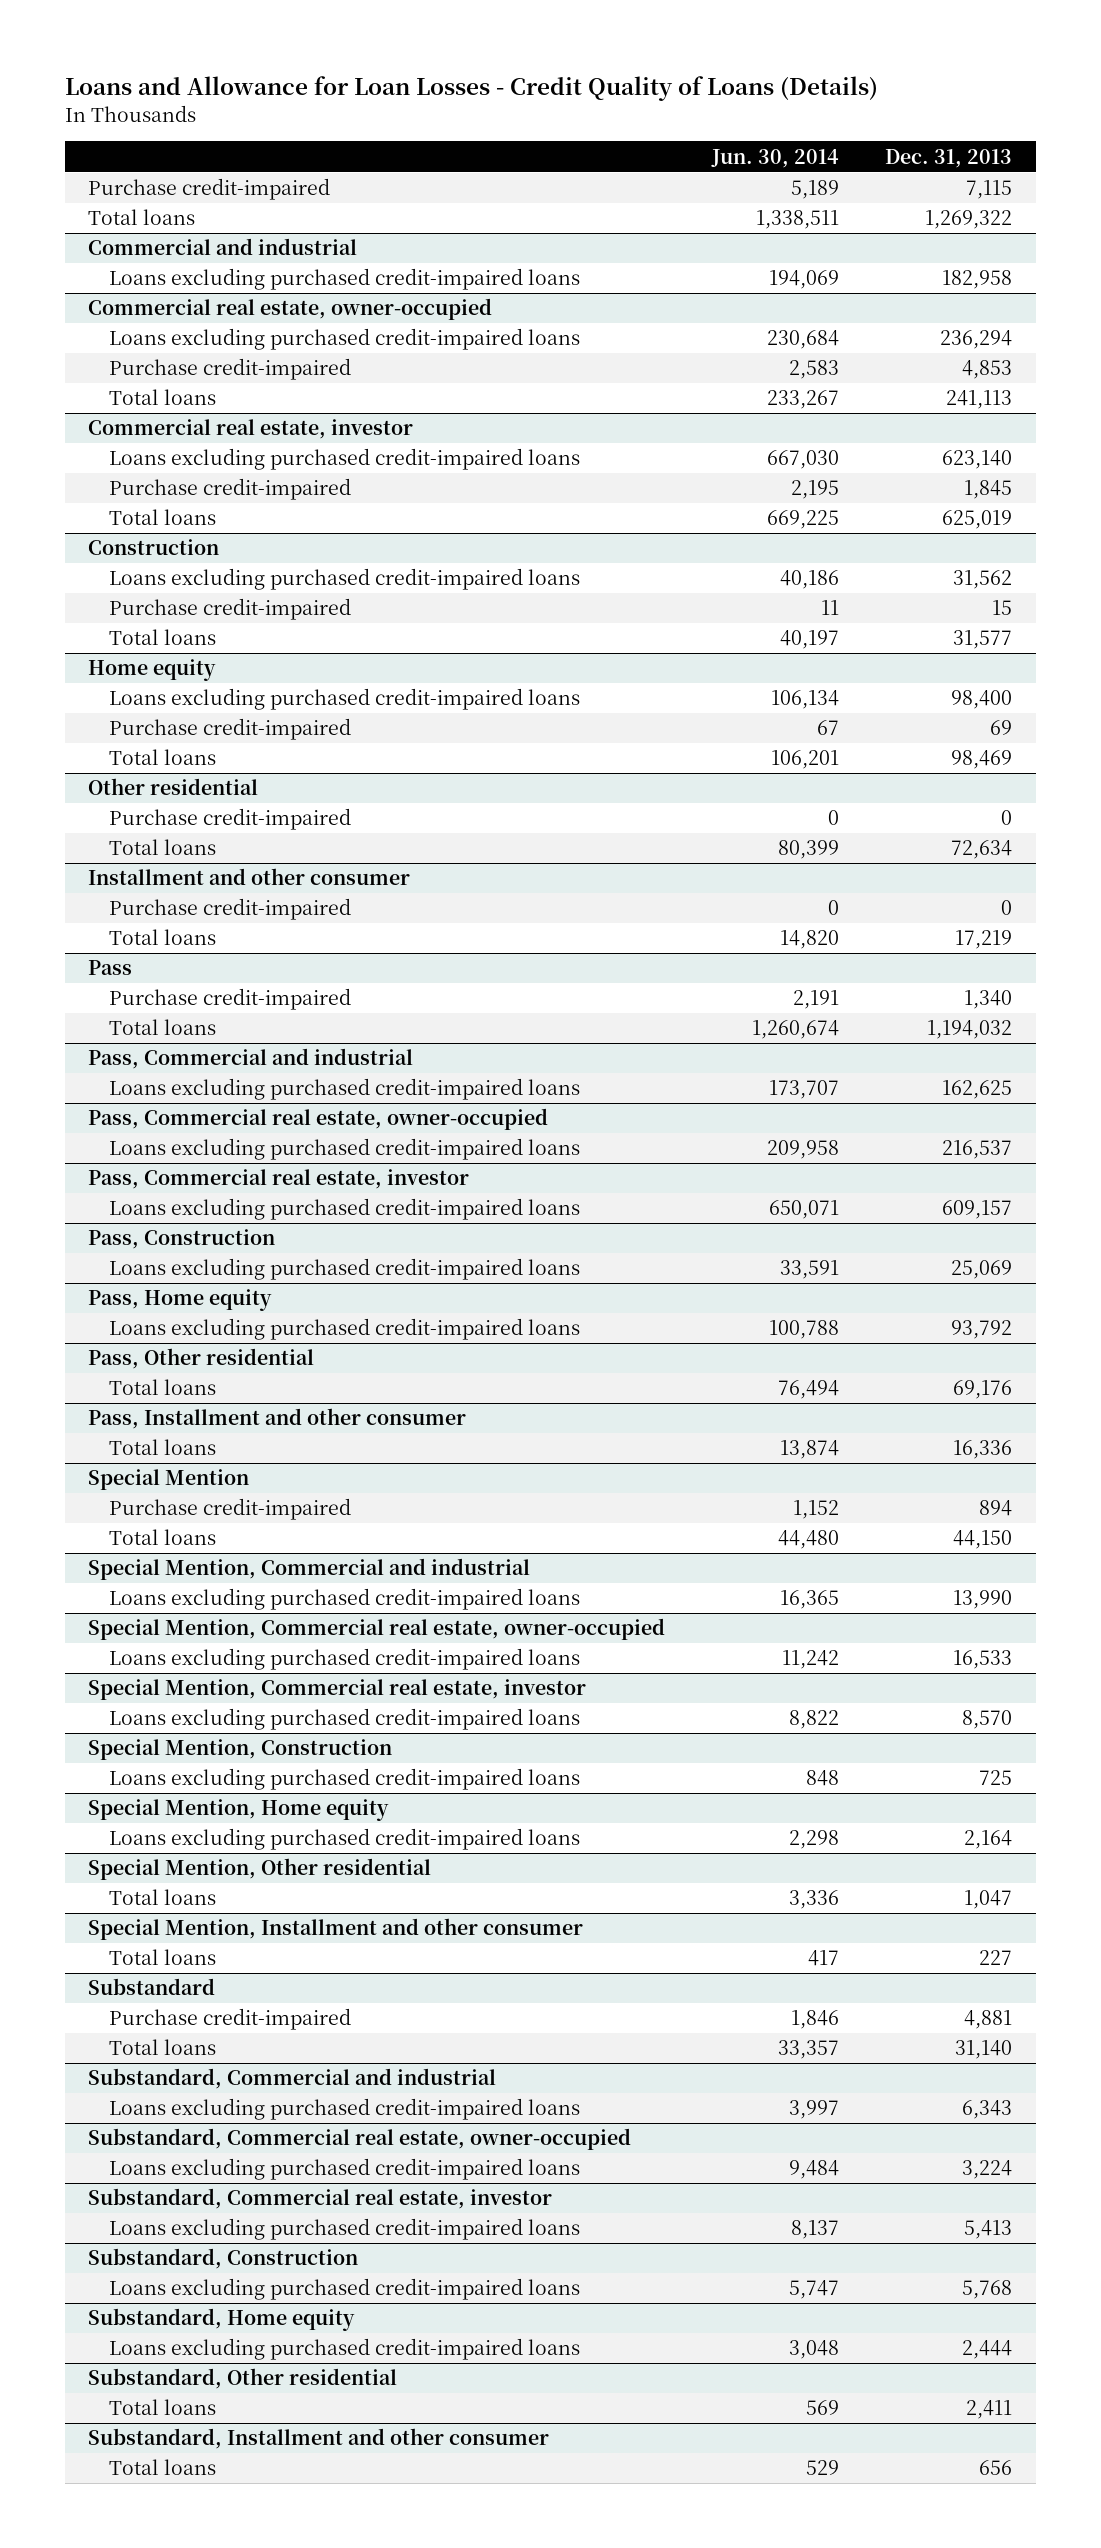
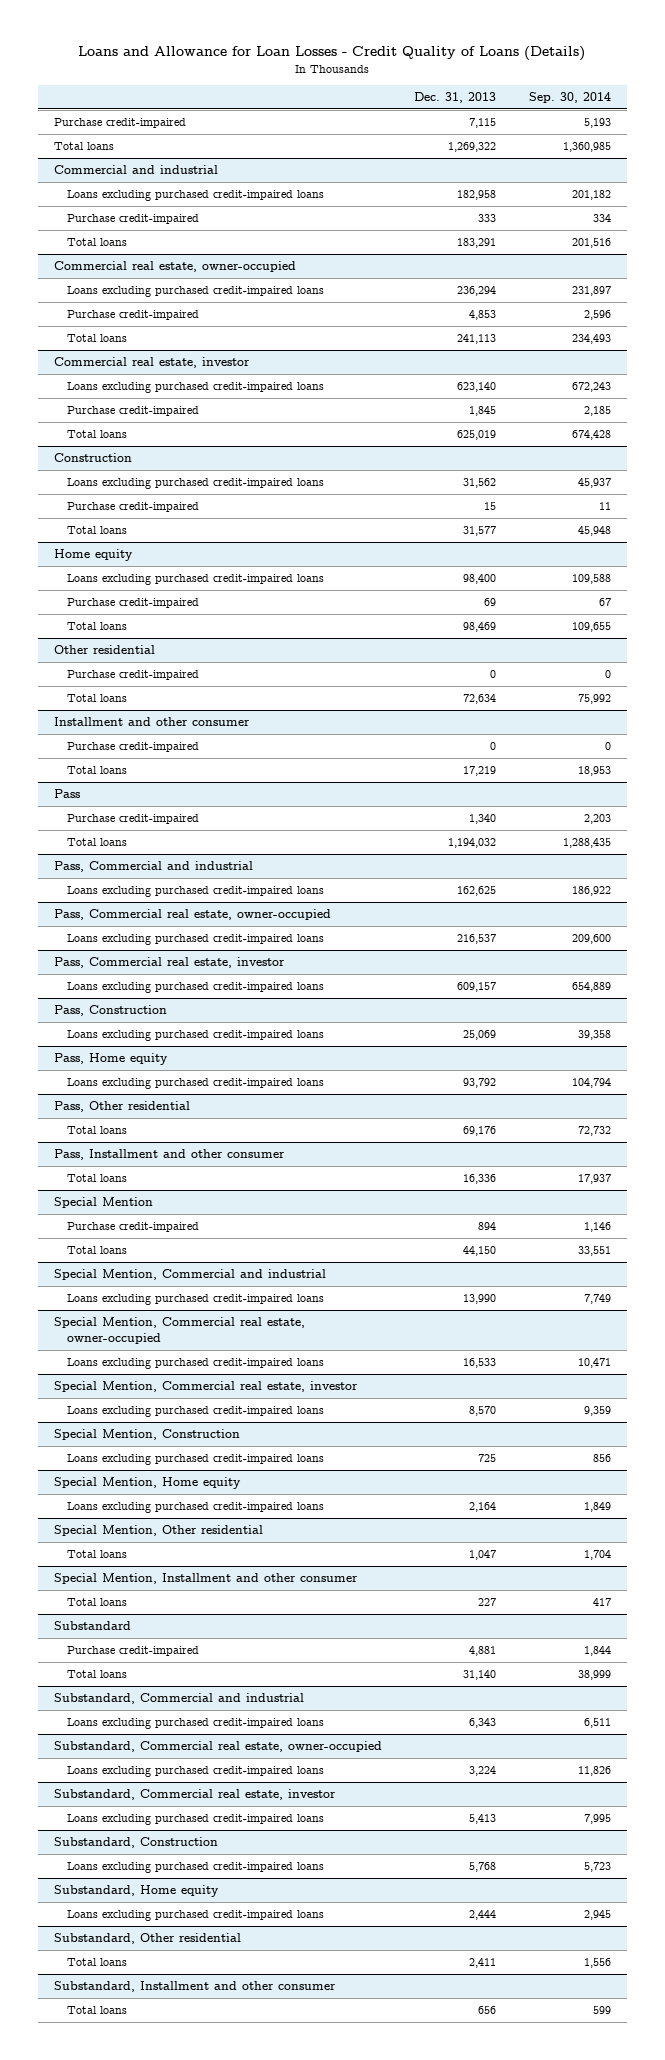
[710,148,839,168] Jun. 30, 2014 -> none
none -> [528,91,611,103] Sep. 30, 2014
none -> [67,214,200,225] Purchase credit-impaired
none -> [67,238,128,247] Total loans

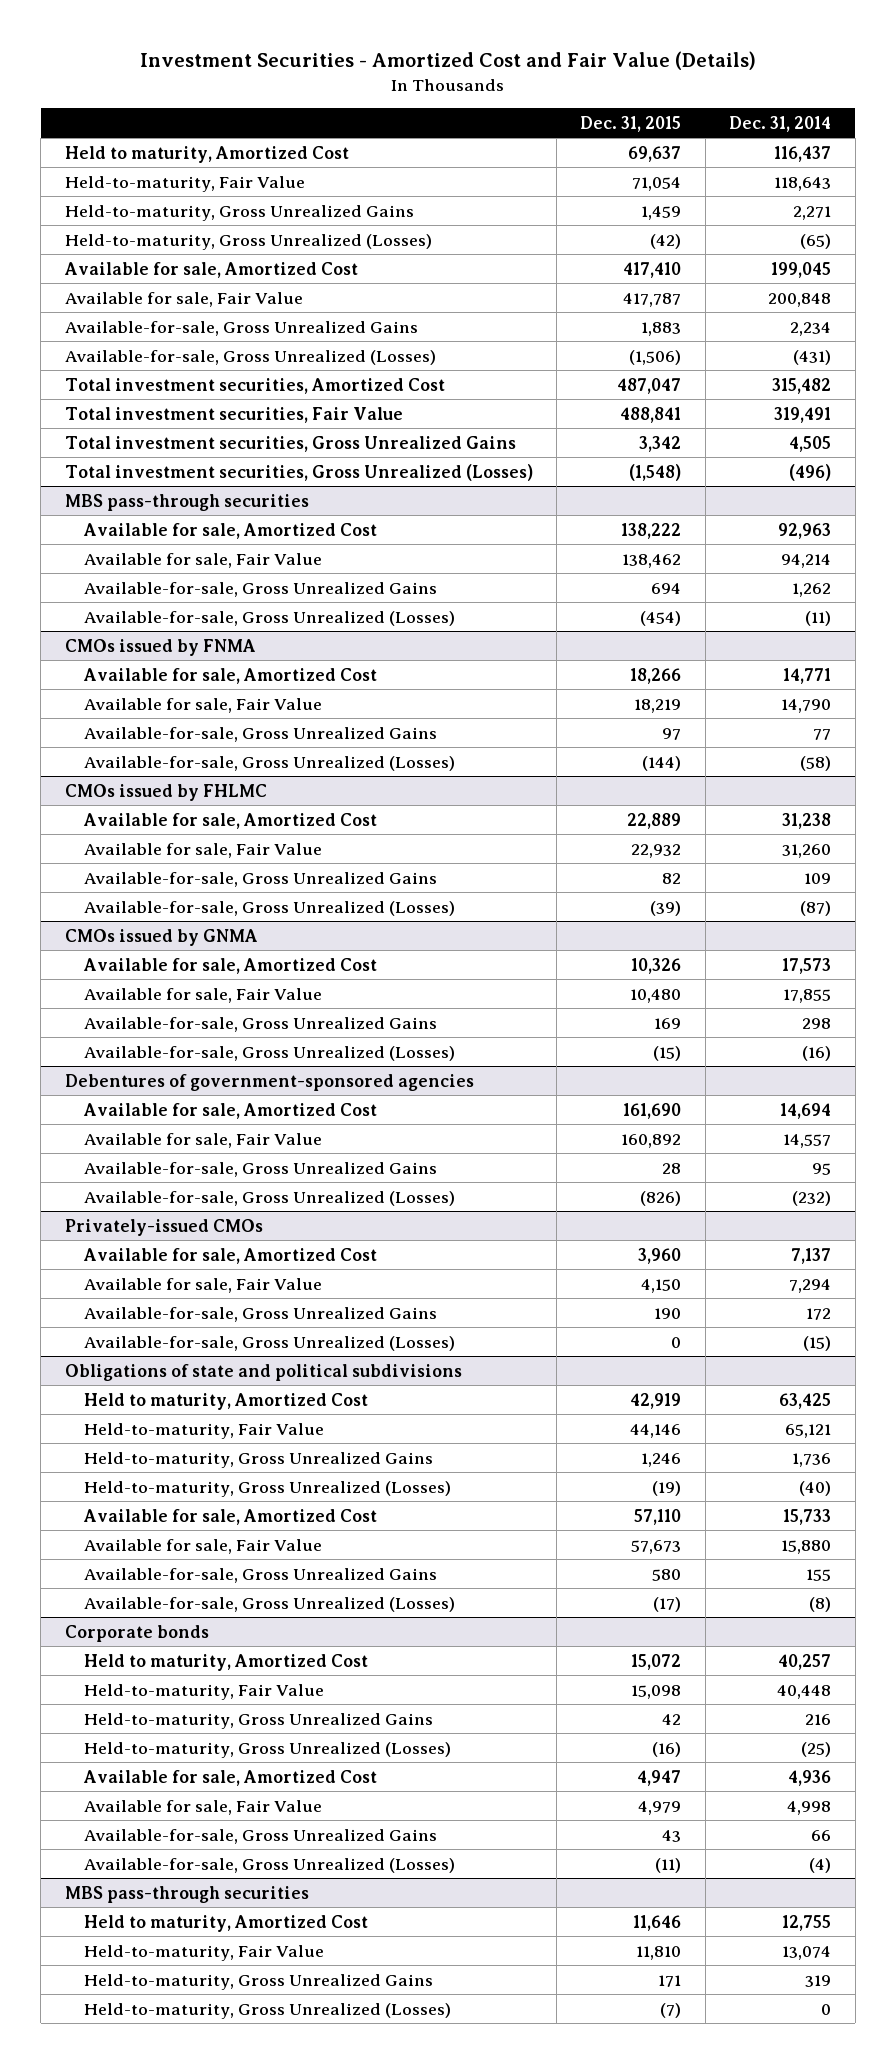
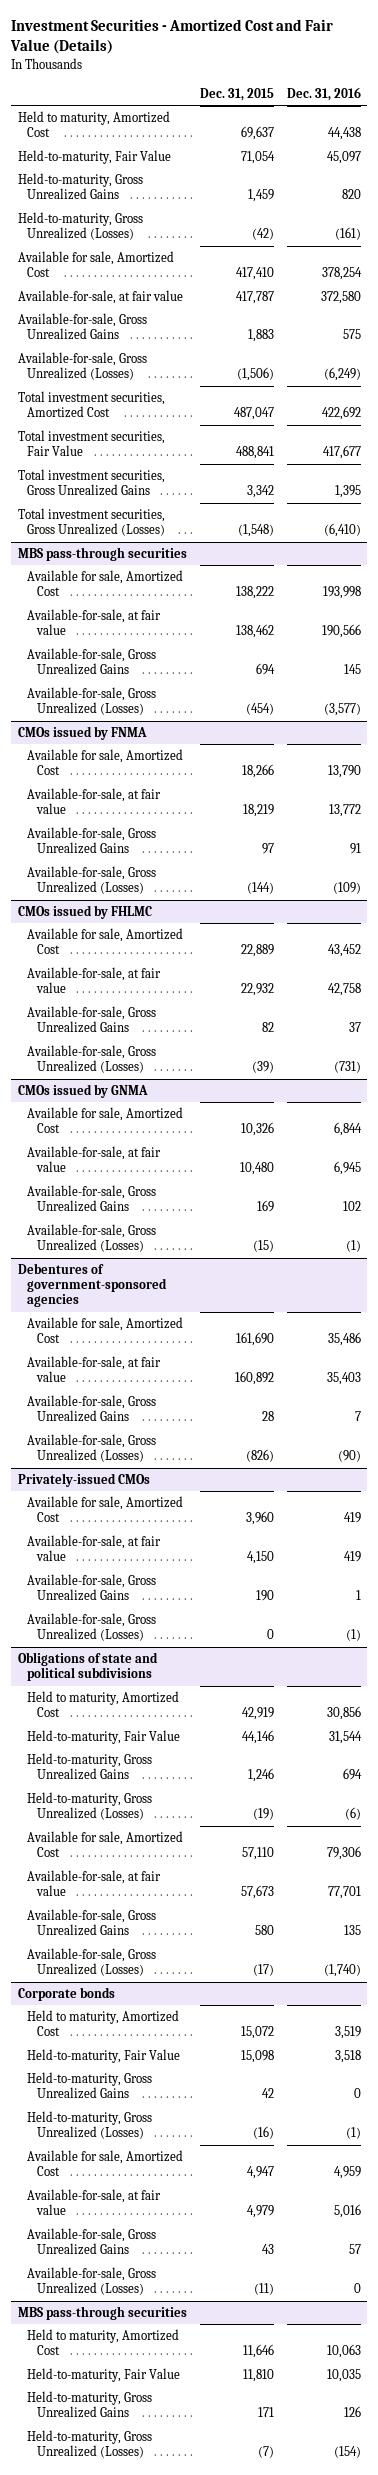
[729,115,832,132] Dec. 31, 2014 -> none
none -> [286,86,361,101] Dec. 31, 2016
[64,291,303,307] Available for sale, Fair Value -> [17,290,183,305] Available-for-sale, at fair value
[83,552,322,568] Available for sale, Fair Value -> [27,609,162,636] Available-for-sale, at fair value
[83,697,322,713] Available for sale, Fair Value -> [27,788,162,815] Available-for-sale, at fair value
[83,842,322,858] Available for sale, Fair Value -> [27,967,162,994] Available-for-sale, at fair value
[83,987,322,1003] Available for sale, Fair Value -> [27,1146,162,1173] Available-for-sale, at fair value
[83,1132,322,1148] Available for sale, Fair Value -> [27,1356,162,1383] Available-for-sale, at fair value
[83,1277,322,1293] Available for sale, Fair Value -> [27,1535,162,1562] Available-for-sale, at fair value
[83,1538,322,1554] Available for sale, Fair Value -> [27,1870,162,1897] Available-for-sale, at fair value
[83,1799,322,1815] Available for sale, Fair Value -> [27,2189,162,2216] Available-for-sale, at fair value

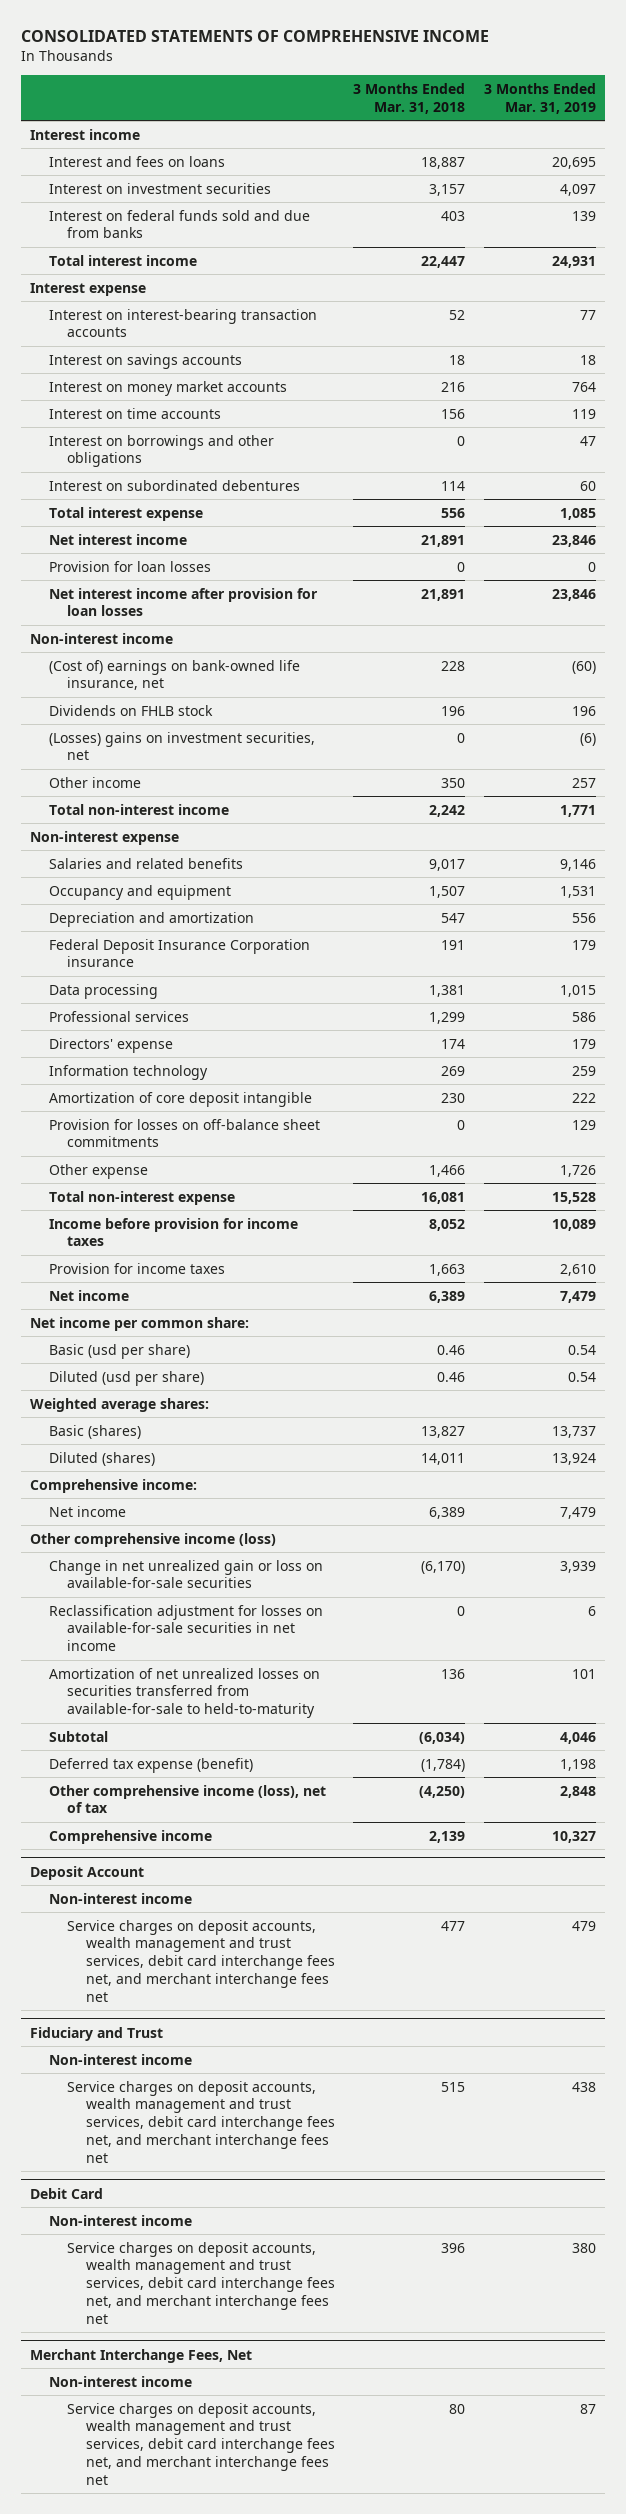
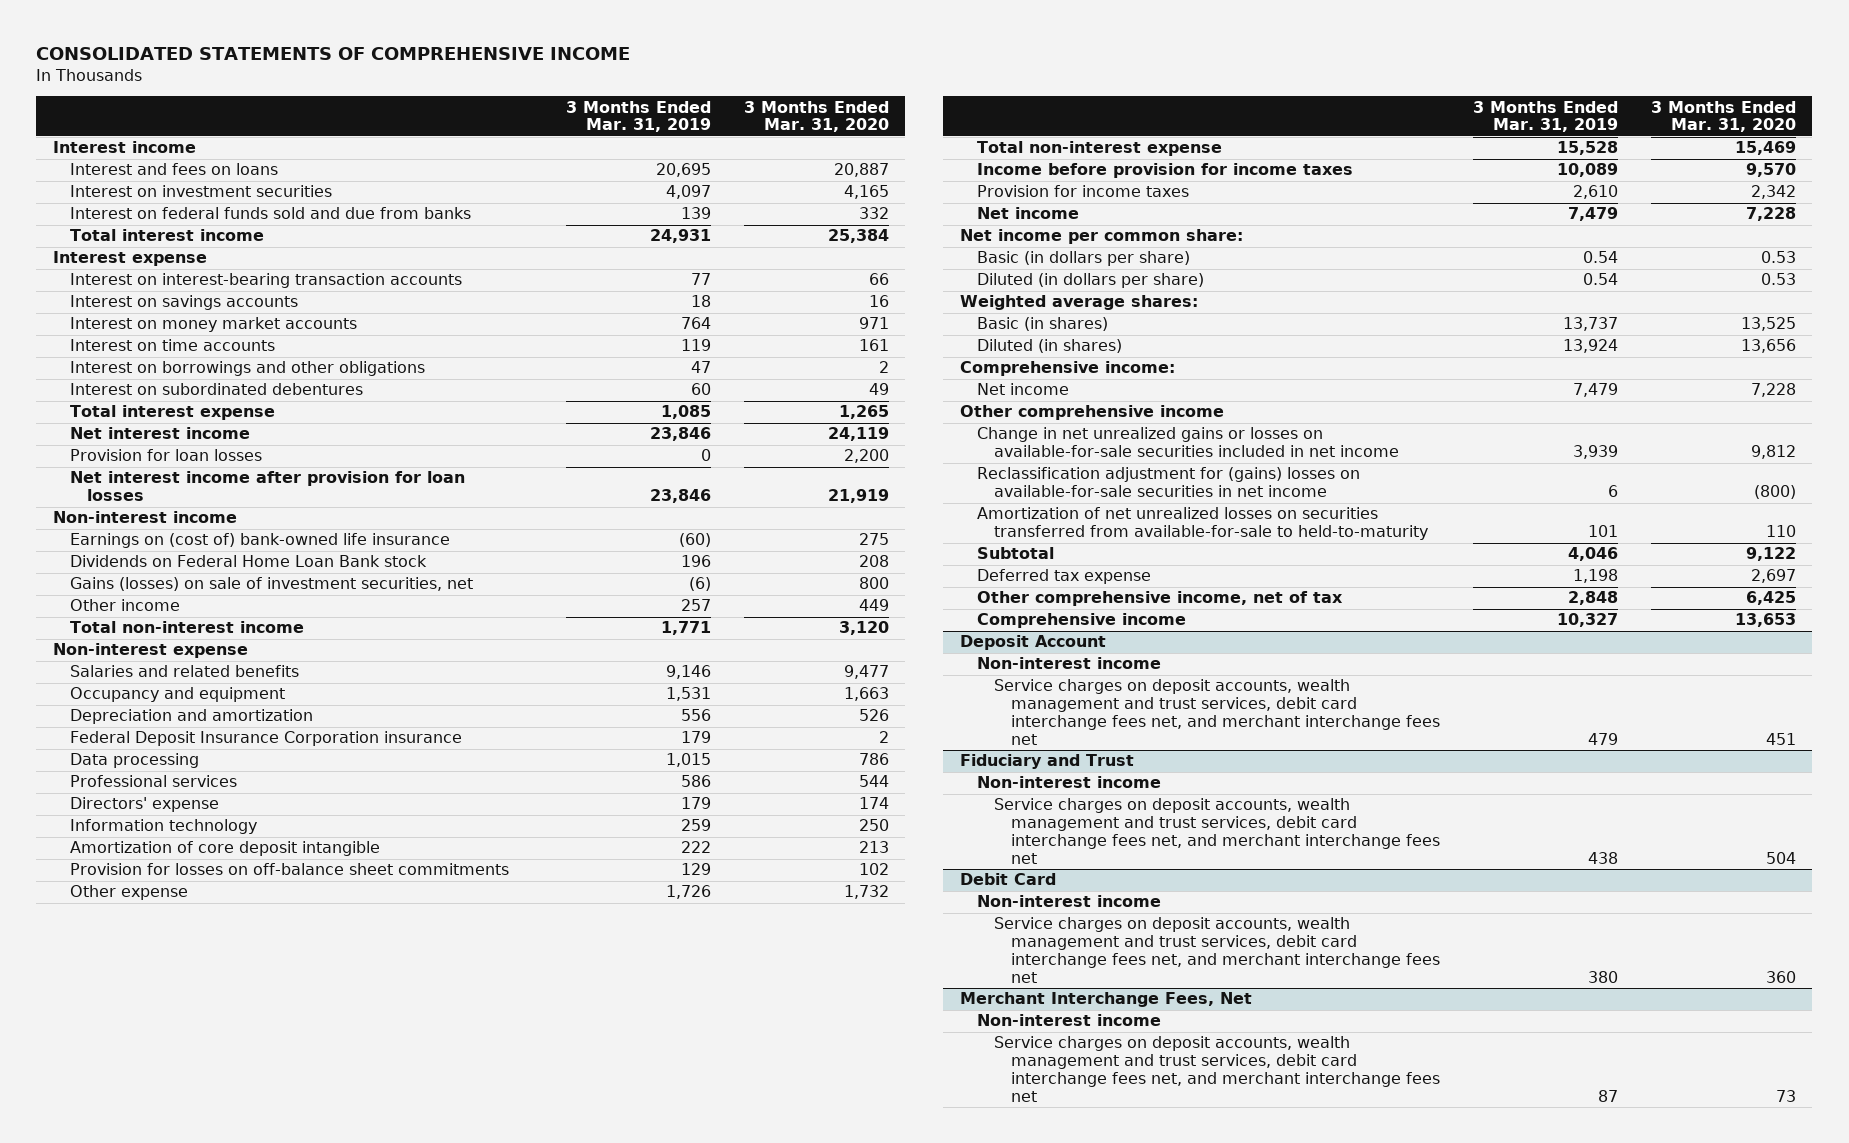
[353,82,466,114] 3 Months Ended Mar. 31, 2018 -> none
none -> [743,100,889,133] 3 Months Ended Mar. 31, 2020
[48,659,300,691] (Cost of) earnings on bank-owned life insurance, net -> [69,533,450,549] Earnings on (cost of) bank-owned life insurance
[48,704,213,716] Dividends on FHLB stock -> [69,555,427,568] Dividends on Federal Home Loan Bank stock
[48,731,315,761] (Losses) gains on investment securities, net -> [69,577,473,592] Gains (losses) on sale of investment securities, net
[48,1343,190,1359] Basic (usd per share) -> [976,251,1190,267] Basic (in dollars per share)
[48,1370,204,1386] Diluted (usd per share) -> [976,273,1204,289] Diluted (in dollars per share)
[48,1424,141,1439] Basic (shares) -> [976,317,1108,332] Basic (in shares)
[48,1451,155,1466] Diluted (shares) -> [976,339,1122,354] Diluted (in shares)
[29,1532,276,1547] Other comprehensive income (loss) -> [959,405,1224,421] Other comprehensive income
[48,1559,323,1589] Change in net unrealized gain or loss on available-for-sale securities -> [976,427,1399,458] Change in net unrealized gains or losses on available-for-sale securities included in net income
[48,1604,323,1652] Reclassification adjustment for losses on available-for-sale securities in net income -> [976,467,1360,498] Reclassification adjustment for (gains) losses on available-for-sale securities in net income
[48,1757,253,1773] Deferred tax expense (benefit) -> [976,569,1151,585] Deferred tax expense
[48,1784,326,1814] Other comprehensive income (loss), net of tax -> [976,591,1343,607] Other comprehensive income, net of tax

